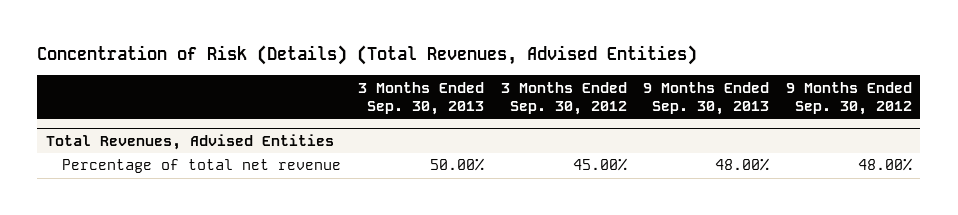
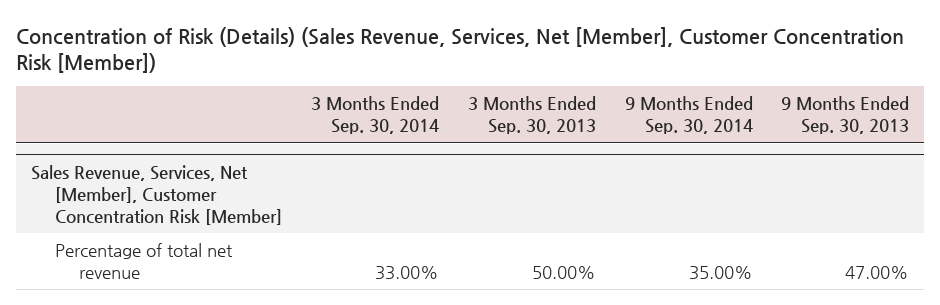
[37,45,698,66] Concentration of Risk (Details) (Total Revenues, Advised Entities) -> [16,26,905,74] Concentration of Risk (Details) (Sales Revenue, Services, Net [Member], Customer Concentration Risk [Member])
[500,81,627,116] 3 Months Ended Sep. 30, 2012 -> none
[786,81,913,116] 9 Months Ended Sep. 30, 2012 -> none
none -> [310,96,439,135] 3 Months Ended Sep. 30, 2014
none -> [624,96,753,135] 9 Months Ended Sep. 30, 2014
[45,133,334,150] Total Revenues, Advised Entities -> none
none -> [30,165,283,226] Sales Revenue, Services, Net [Member], Customer Concentration Risk [Member]
[715,158,770,172] 48.00% -> [845,266,910,280] 47.00%

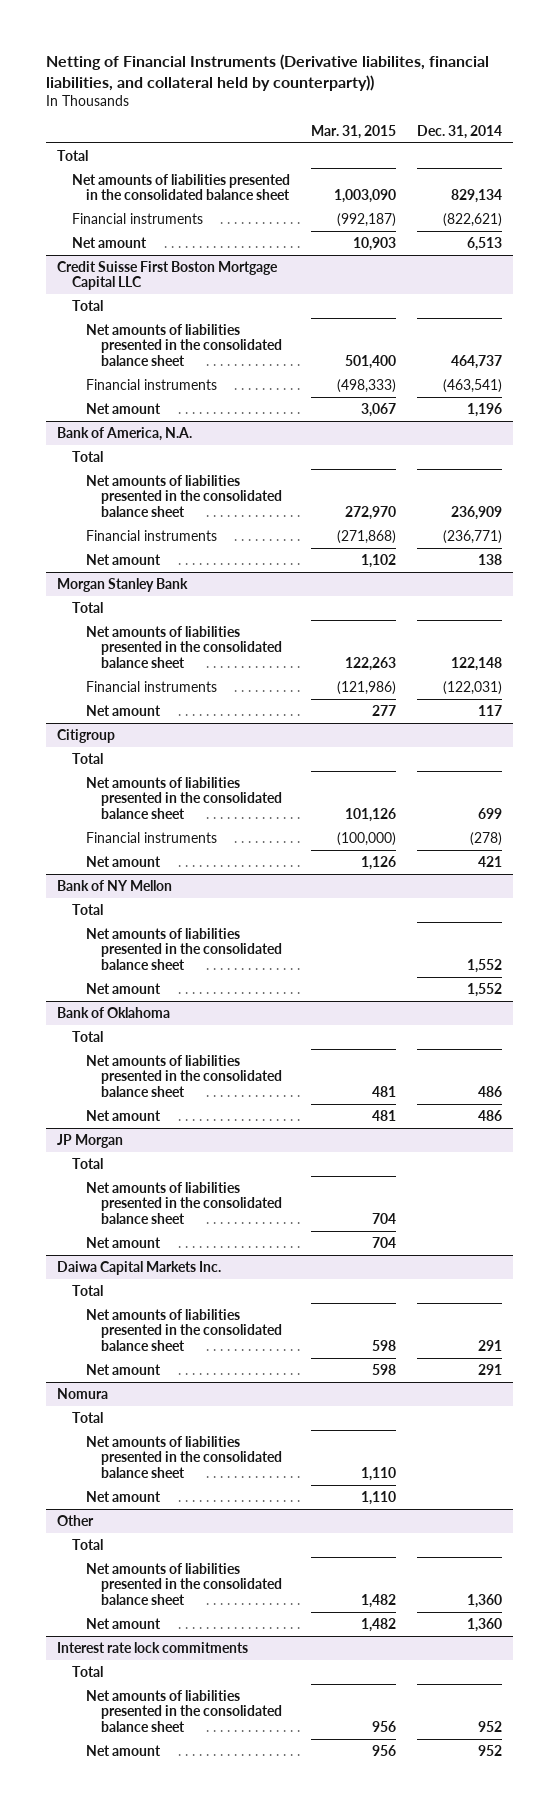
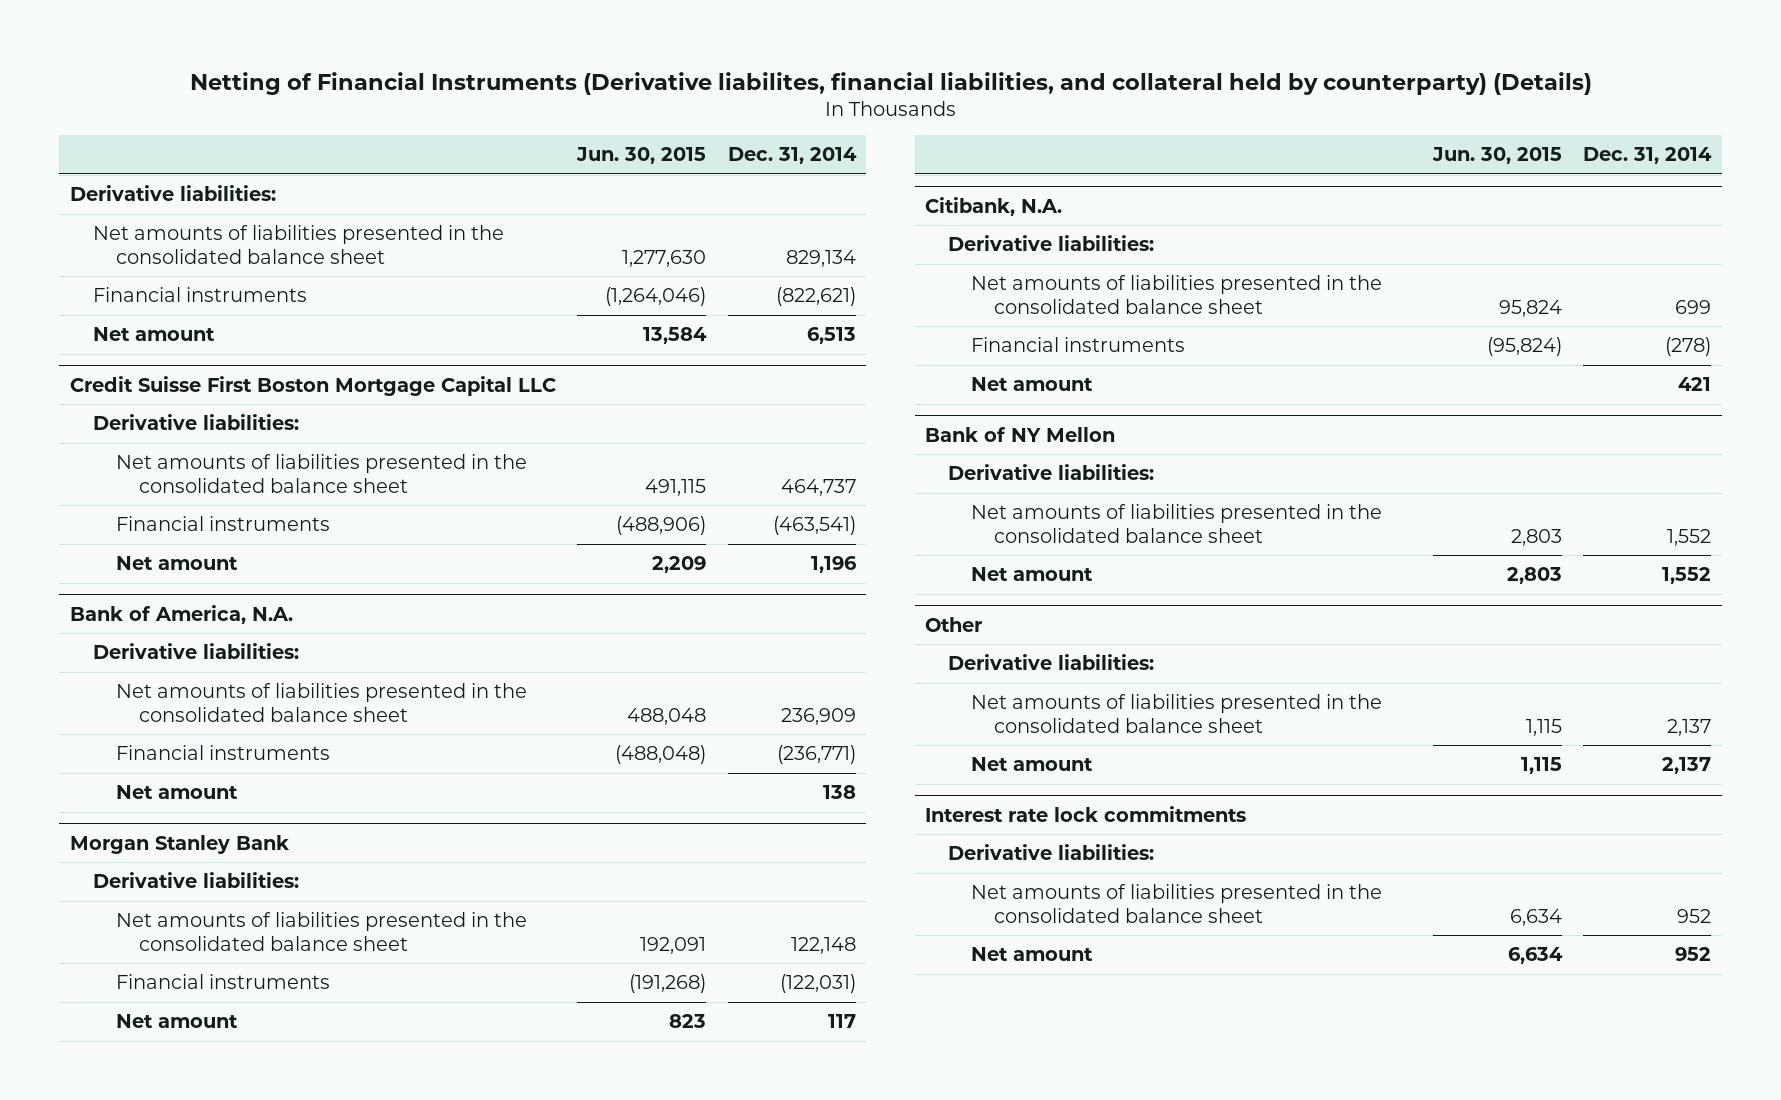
[46,53,490,91] Netting of Financial Instruments (Derivative liabilites, financial liabilities, and collateral held by counterparty)) -> [189,71,1592,95] Netting of Financial Instruments (Derivative liabilites, financial liabilities, and collateral held by counterparty) (Details)
[310,124,396,139] Mar. 31, 2015 -> none
none -> [576,147,707,165] Jun. 30, 2015
[56,149,88,161] Total -> [70,185,277,202] Derivative liabilities:
[71,299,103,311] Total -> [92,414,299,431] Derivative liabilities:
[71,450,103,462] Total -> [92,643,299,660] Derivative liabilities:
[71,601,103,613] Total -> [92,872,299,889] Derivative liabilities:
[56,728,115,743] Citigroup -> none
none -> [925,196,1063,216] Citibank, N.A.
[71,752,103,764] Total -> [948,235,1155,252] Derivative liabilities:
[71,903,103,915] Total -> [948,464,1155,481] Derivative liabilities:
[56,1006,170,1018] Bank of Oklahoma -> none
[71,1030,103,1042] Total -> none
[86,1054,283,1097] Net amounts of liabilities presented in the consolidated balance sheet -> none
[86,1109,162,1121] Net amount -> none
[56,1133,123,1148] JP Morgan -> none
[71,1157,103,1169] Total -> none
[86,1181,283,1224] Net amounts of liabilities presented in the consolidated balance sheet -> none
[86,1236,162,1248] Net amount -> none
[56,1260,221,1275] Daiwa Capital Markets Inc. -> none
[71,1284,103,1296] Total -> none
[86,1308,283,1351] Net amounts of liabilities presented in the consolidated balance sheet -> none
[86,1363,162,1375] Net amount -> none
[56,1387,108,1399] Nomura -> none
[71,1411,103,1423] Total -> none
[86,1435,283,1478] Net amounts of liabilities presented in the consolidated balance sheet -> none
[86,1490,162,1502] Net amount -> none
[71,1538,103,1550] Total -> [948,654,1155,671] Derivative liabilities:
[467,1593,503,1608] 1,360 -> [1667,718,1712,736] 2,137
[467,1617,503,1632] 1,360 -> [1662,757,1712,775] 2,137
[71,1665,103,1677] Total -> [948,844,1155,861] Derivative liabilities:

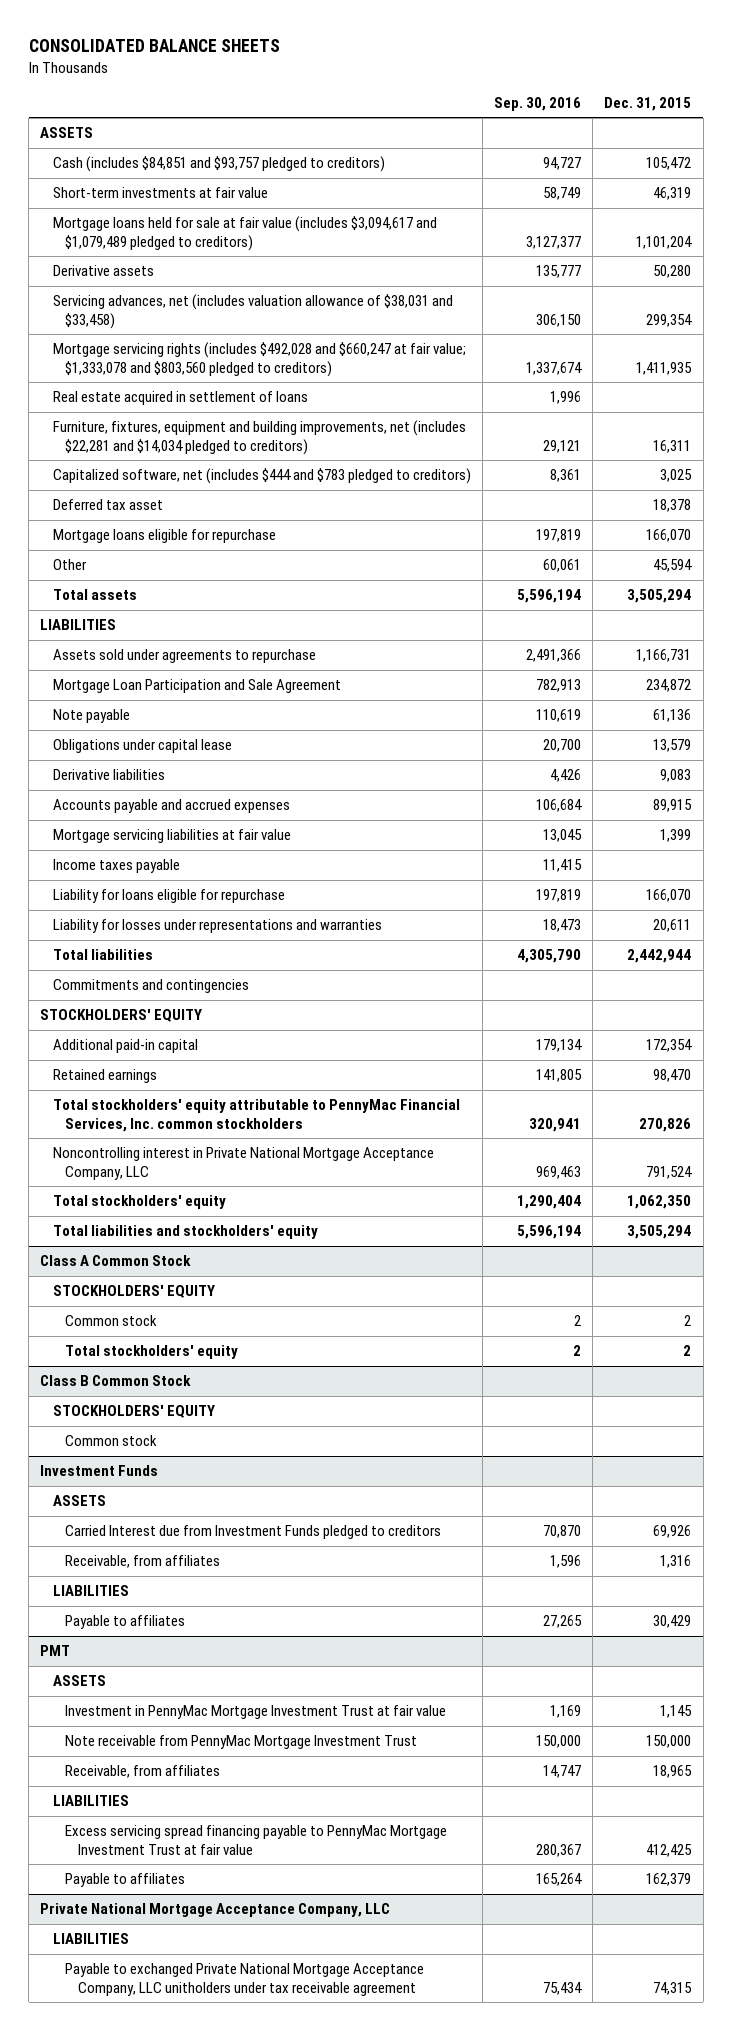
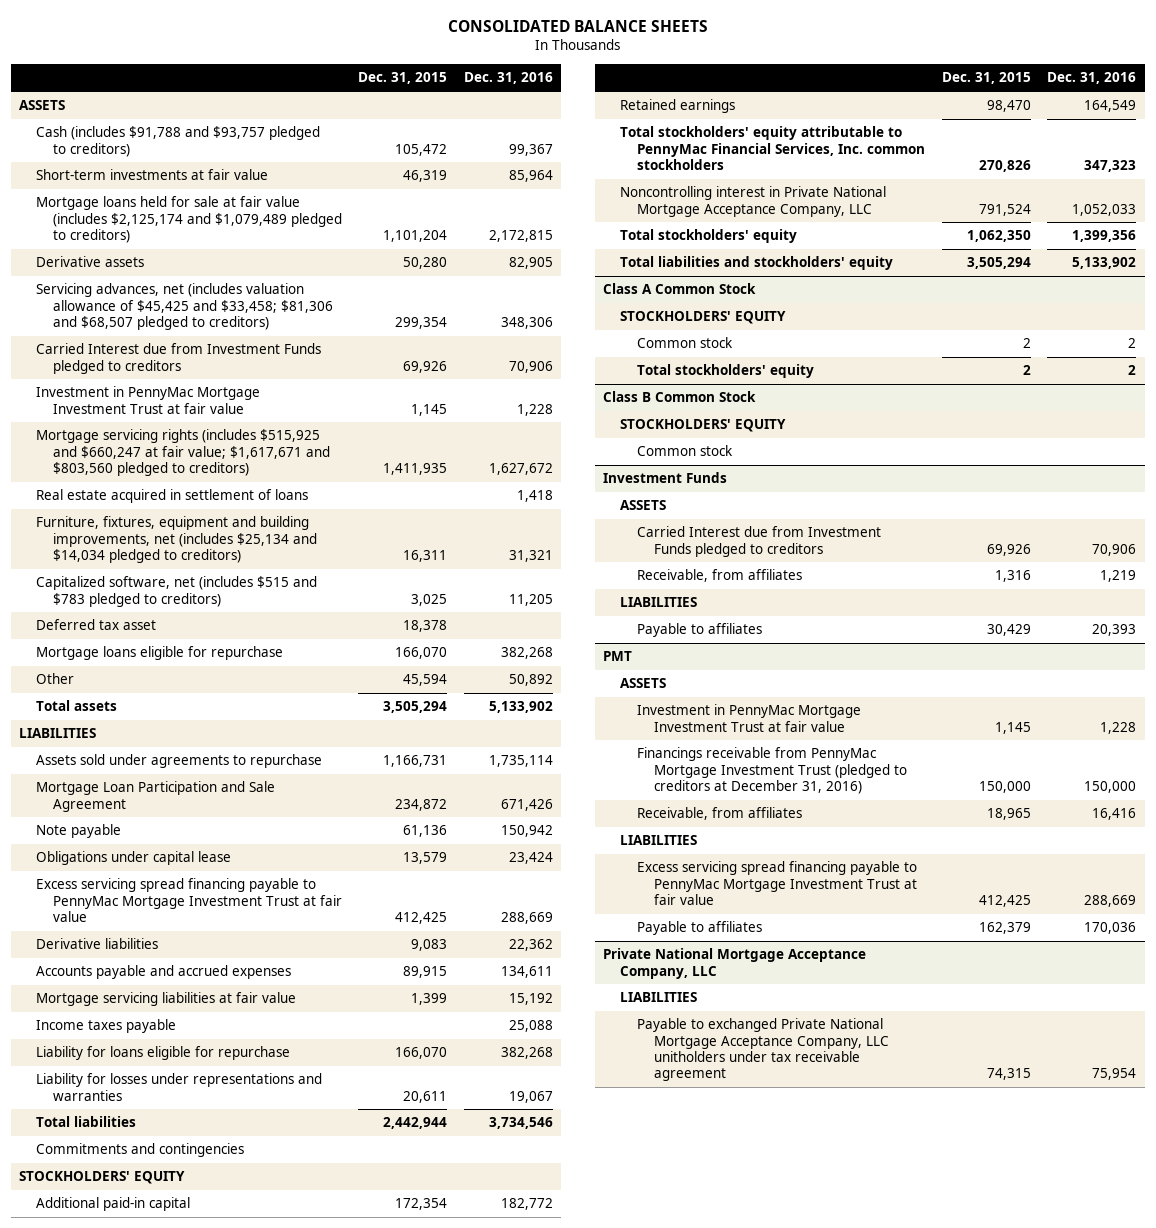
[494,96,582,111] Sep. 30, 2016 -> none
none -> [463,72,553,85] Dec. 31, 2016
[52,156,385,173] Cash (includes $84,851 and $93,757 pledged to creditors) -> [36,126,321,157] Cash (includes $91,788 and $93,757 pledged to creditors)
[52,216,437,251] Mortgage loans held for sale at fair value (includes $3,094,617 and $1,079,489 pledged to creditors) -> [36,196,343,243] Mortgage loans held for sale at fair value (includes $2,125,174 and $1,079,489 pledged to creditors)
[52,294,453,329] Servicing advances, net (includes valuation allowance of $38,031 and $33,458) -> [36,283,334,330] Servicing advances, net (includes valuation allowance of $45,425 and $33,458; $81,306 and $68,507 pledged to creditors)
none -> [36,343,322,374] Carried Interest due from Investment Funds pledged to creditors
none -> [36,386,261,414] Investment in PennyMac Mortgage Investment Trust at fair value
[52,342,466,377] Mortgage servicing rights (includes $492,028 and $660,247 at fair value; $1,333,078 and $803,560 pledged to creditors) -> [36,429,331,476] Mortgage servicing rights (includes $515,925 and $660,247 at fair value; $1,617,671 and $803,560 pledged to creditors)
[52,420,466,455] Furniture, fixtures, equipment and building improvements, net (includes $22,281 and $14,034 pledged to creditors) -> [36,516,318,563] Furniture, fixtures, equipment and building improvements, net (includes $25,134 and $14,034 pledged to creditors)
[52,468,471,485] Capitalized software, net (includes $444 and $783 pledged to creditors) -> [36,576,318,607] Capitalized software, net (includes $515 and $783 pledged to creditors)
none -> [36,878,343,922] Excess servicing spread financing payable to PennyMac Mortgage Investment Trust at fair value
[65,1735,418,1750] Note receivable from PennyMac Mortgage Investment Trust -> none
none -> [636,747,908,794] Financings receivable from PennyMac Mortgage Investment Trust (pledged to creditors at December 31, 2016)

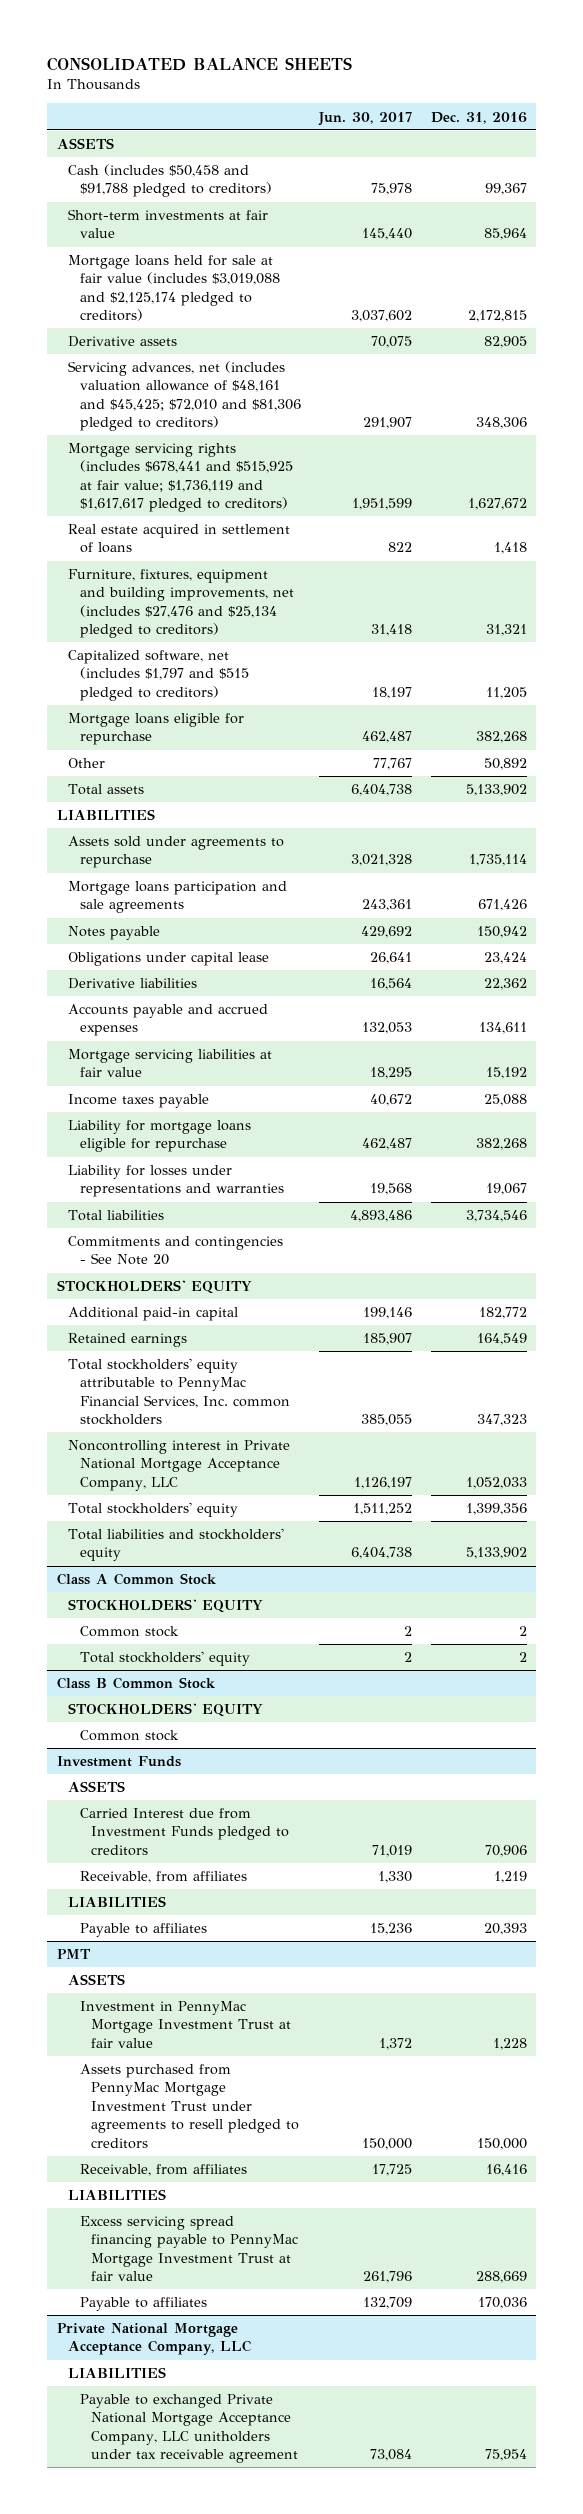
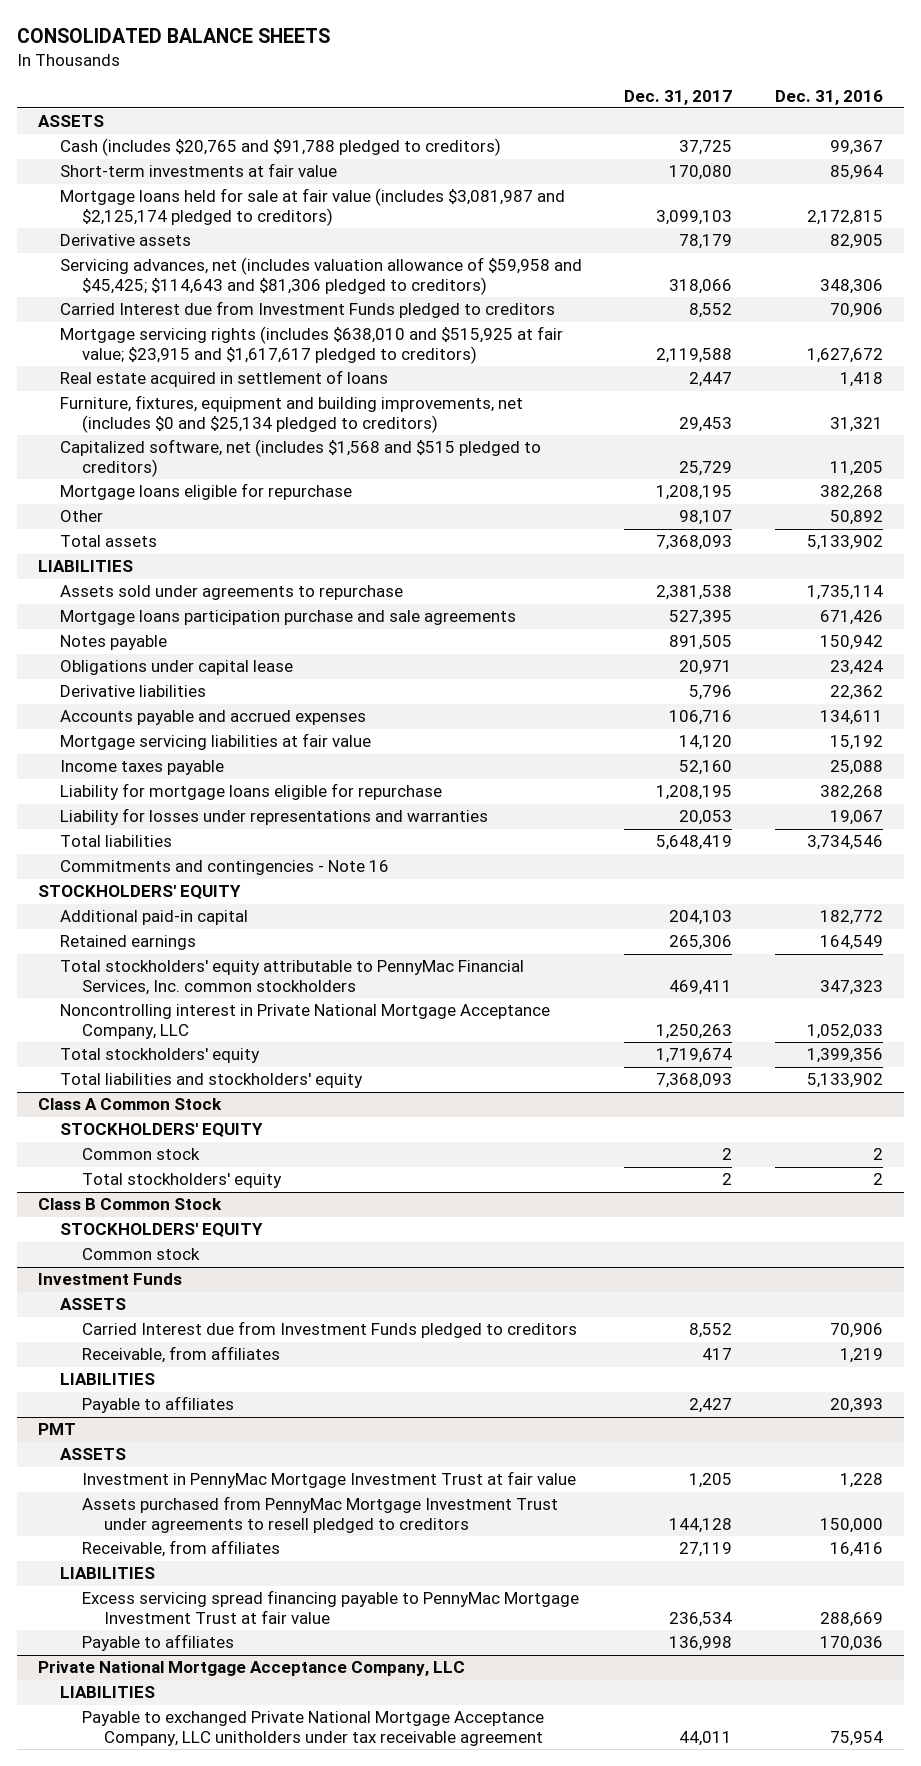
[318,111,413,126] Jun. 30, 2017 -> none
none -> [624,89,733,105] Dec. 31, 2017
[68,164,272,198] Cash (includes $50,458 and $91,788 pledged to creditors) -> [60,138,502,157] Cash (includes $20,765 and $91,788 pledged to creditors)
[68,255,280,322] Mortgage loans held for sale at fair value (includes $3,019,088 and $2,125,174 pledged to creditors) -> [60,188,566,227] Mortgage loans held for sale at fair value (includes $3,081,987 and $2,125,174 pledged to creditors)
[68,361,301,432] Servicing advances, net (includes valuation allowance of $48,161 and $45,425; $72,010 and $81,306 pledged to creditors) -> [60,257,583,296] Servicing advances, net (includes valuation allowance of $59,958 and $45,425; $114,643 and $81,306 pledged to creditors)
none -> [60,301,556,319] Carried Interest due from Investment Funds pledged to creditors
[68,443,293,513] Mortgage servicing rights (includes $678,441 and $515,925 at fair value; $1,736,119 and $1,617,617 pledged to creditors) -> [60,326,564,365] Mortgage servicing rights (includes $638,010 and $515,925 at fair value; $23,915 and $1,617,617 pledged to creditors)
[68,569,294,639] Furniture, fixtures, equipment and building improvements, net (includes $27,476 and $25,134 pledged to creditors) -> [60,395,524,434] Furniture, fixtures, equipment and building improvements, net (includes $0 and $25,134 pledged to creditors)
[68,650,249,701] Capitalized software, net (includes $1,797 and $515 pledged to creditors) -> [60,439,542,478] Capitalized software, net (includes $1,568 and $515 pledged to creditors)
[68,881,288,914] Mortgage loans participation and sale agreements -> [60,610,517,626] Mortgage loans participation purchase and sale agreements
[68,1236,284,1266] Commitments and contingencies - See Note 20 -> [60,860,390,876] Commitments and contingencies - Note 16

